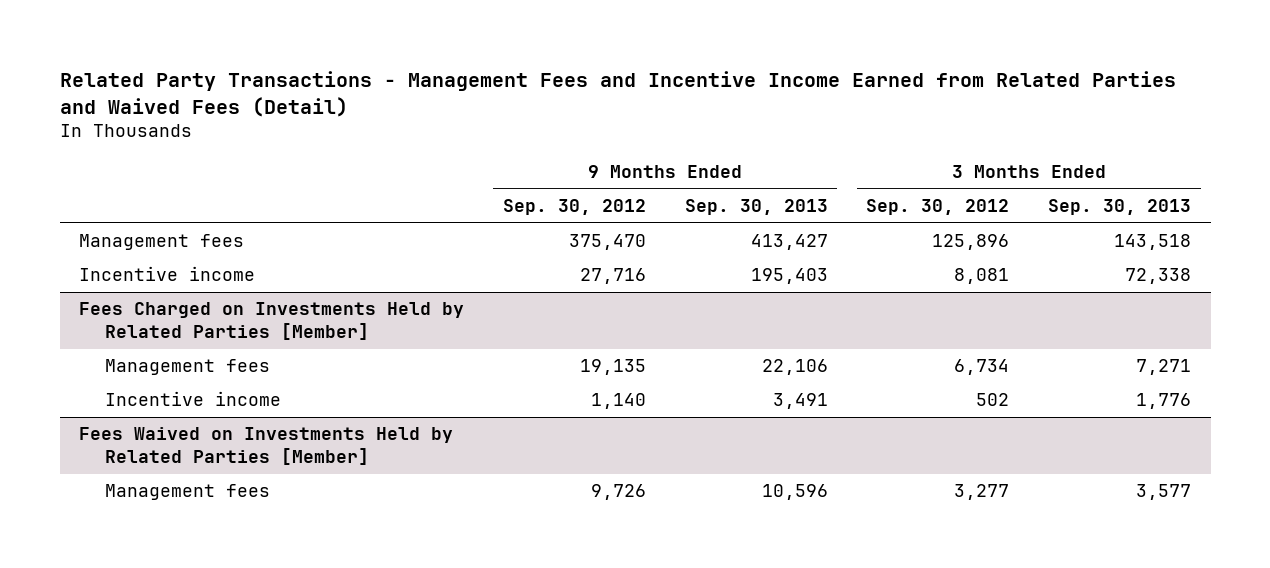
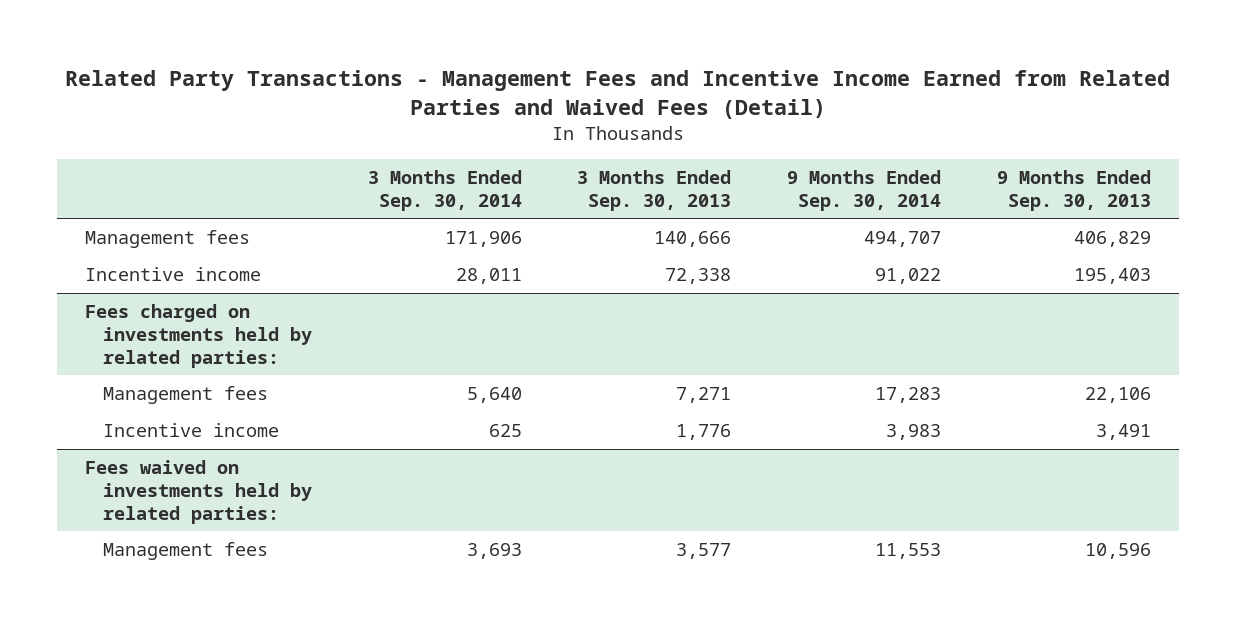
[502,199,646,216] Sep. 30, 2012 -> none
[866,199,1010,216] Sep. 30, 2012 -> none
none -> [367,170,522,211] 3 Months Ended Sep. 30, 2014
none -> [787,170,942,211] 9 Months Ended Sep. 30, 2014
[750,234,828,251] 413,427 -> [1073,231,1151,248] 406,829
[1114,234,1192,251] 143,518 -> [654,231,732,248] 140,666
[79,302,465,340] Fees Charged on Investments Held by Related Parties [Member] -> [84,304,312,368] Fees charged on investments held by related parties:
[79,427,454,465] Fees Waived on Investments Held by Related Parties [Member] -> [84,460,312,524] Fees waived on investments held by related parties:

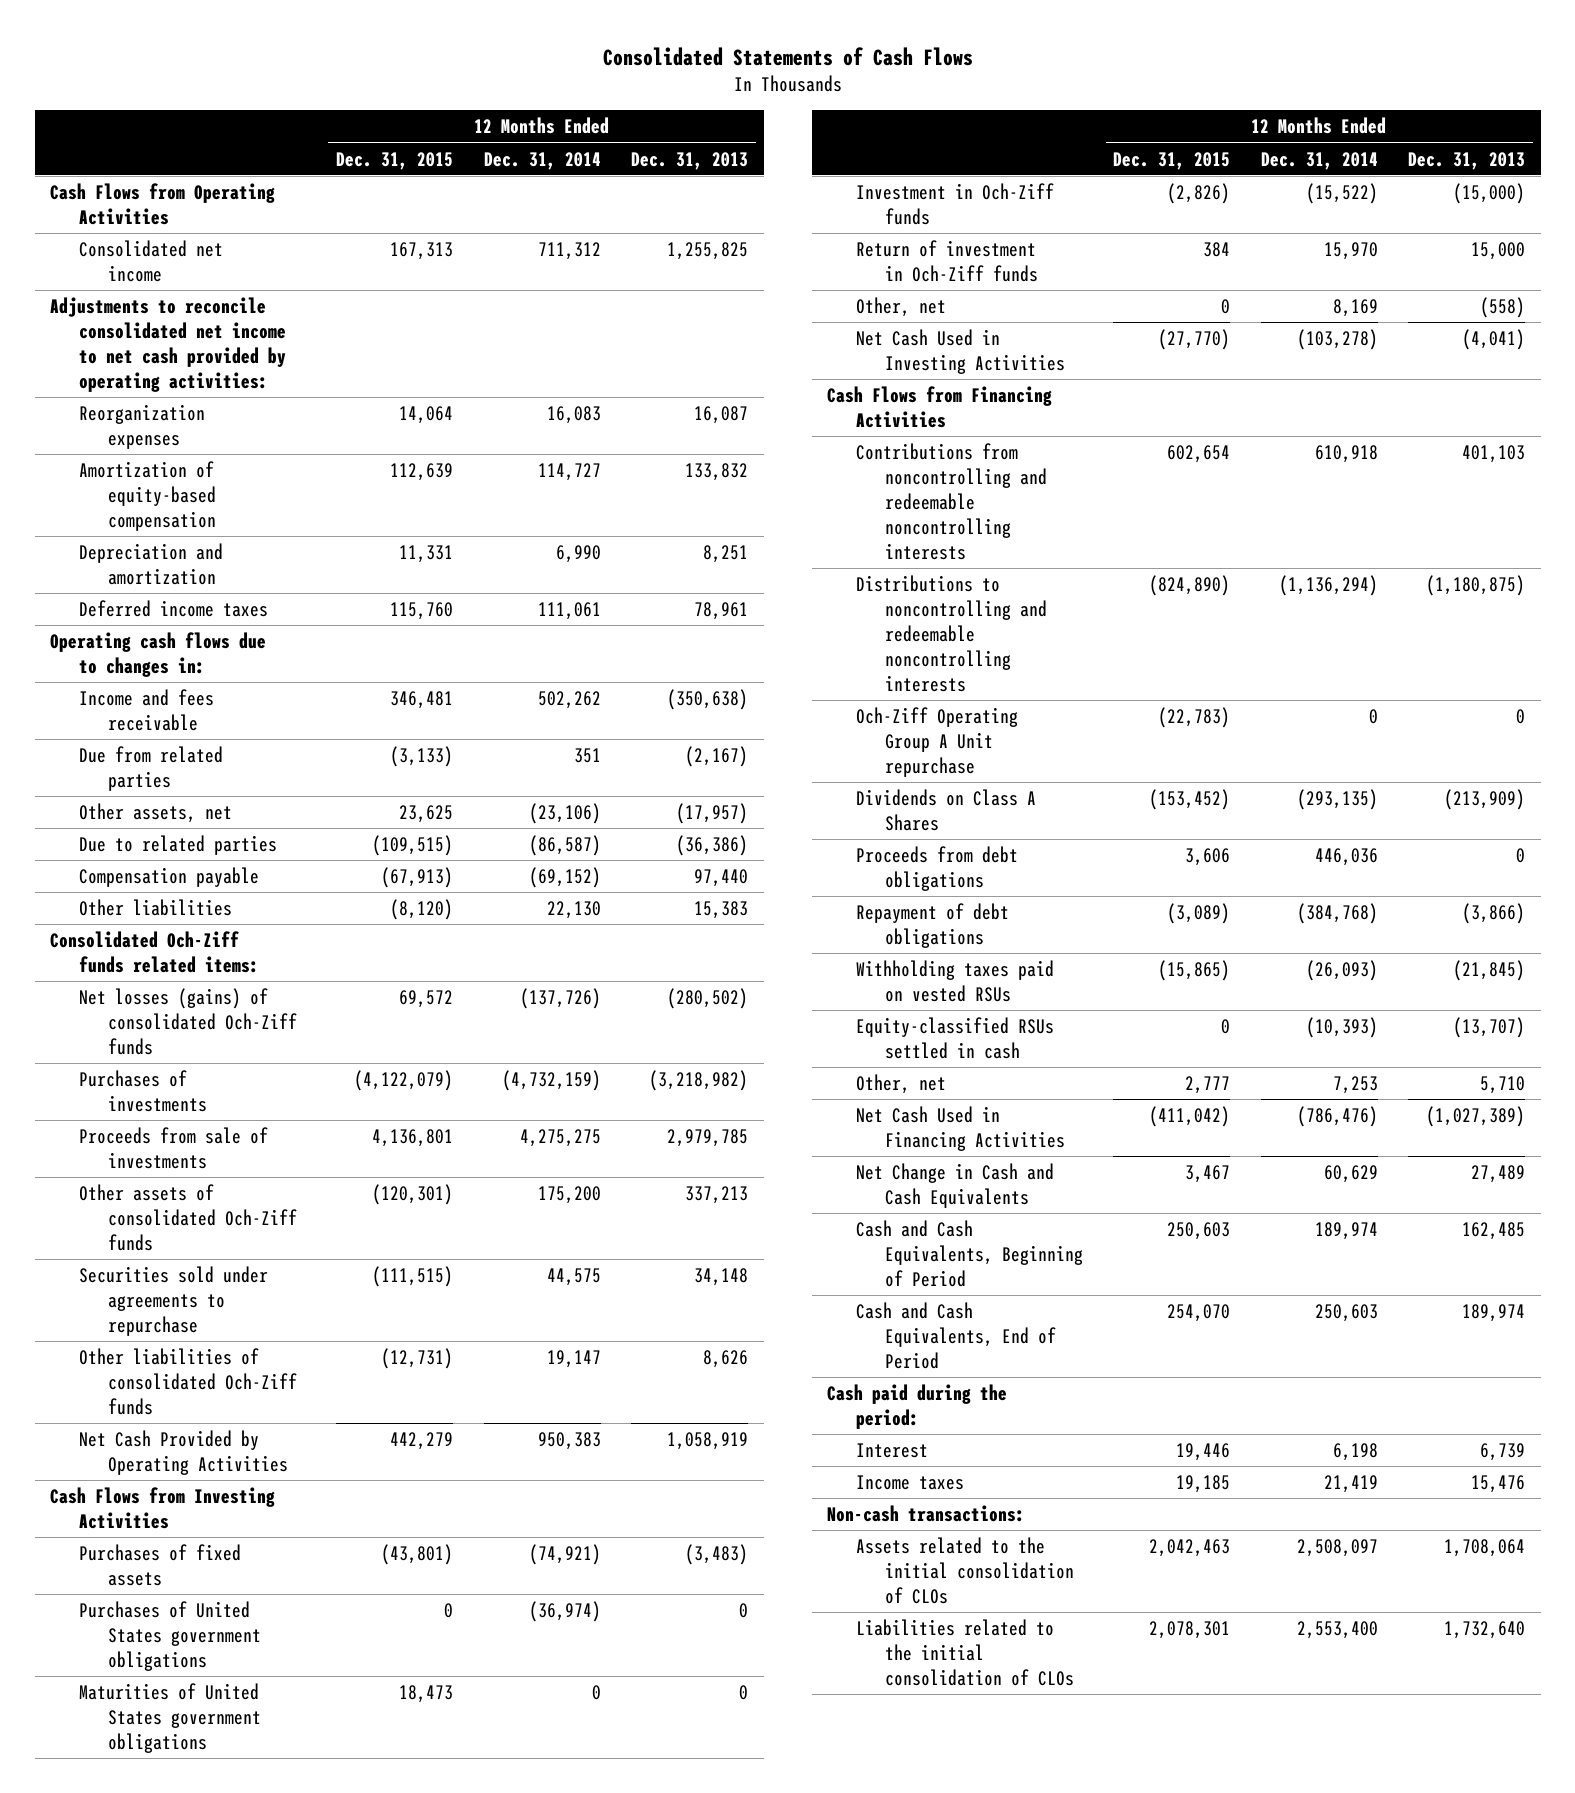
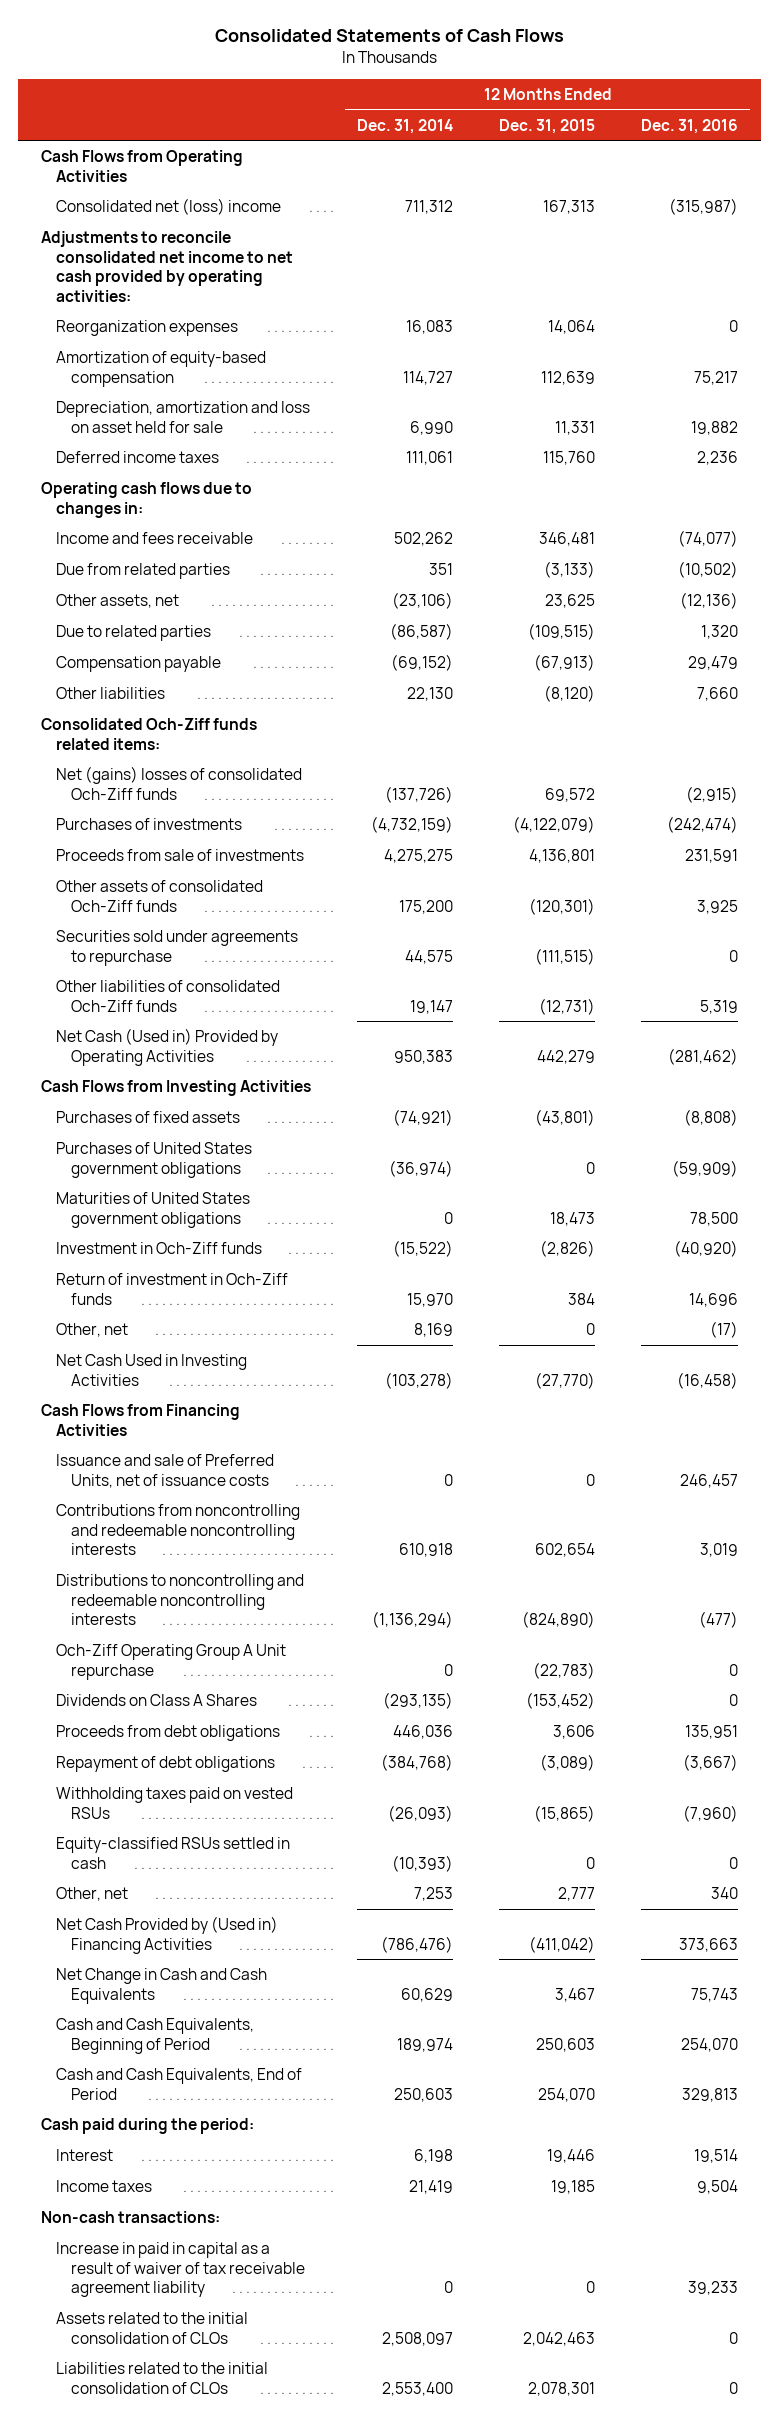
[631,151,749,170] Dec. 31, 2013 -> none
none -> [641,118,739,134] Dec. 31, 2016
[78,239,223,282] Consolidated net income -> [55,198,281,216] Consolidated net (loss) income
[78,542,223,585] Depreciation and amortization -> [55,401,310,433] Depreciation, amortization and loss on asset held for sale
[78,987,297,1055] Net losses (gains) of consolidated Och-Ziff funds -> [55,766,302,800] Net (gains) losses of consolidated Och-Ziff funds
[78,1429,288,1475] Net Cash Provided by Operating Activities -> [55,1028,278,1066] Net Cash (Used in) Provided by Operating Activities
none -> [55,1454,274,1488] Issuance and sale of Preferred Units, net of issuance costs
[855,1105,1065,1151] Net Cash Used in Financing Activities -> [55,1916,278,1954] Net Cash Provided by (Used in) Financing Activities
none -> [55,2242,305,2298] Increase in paid in capital as a result of waiver of tax receivable agreement liability

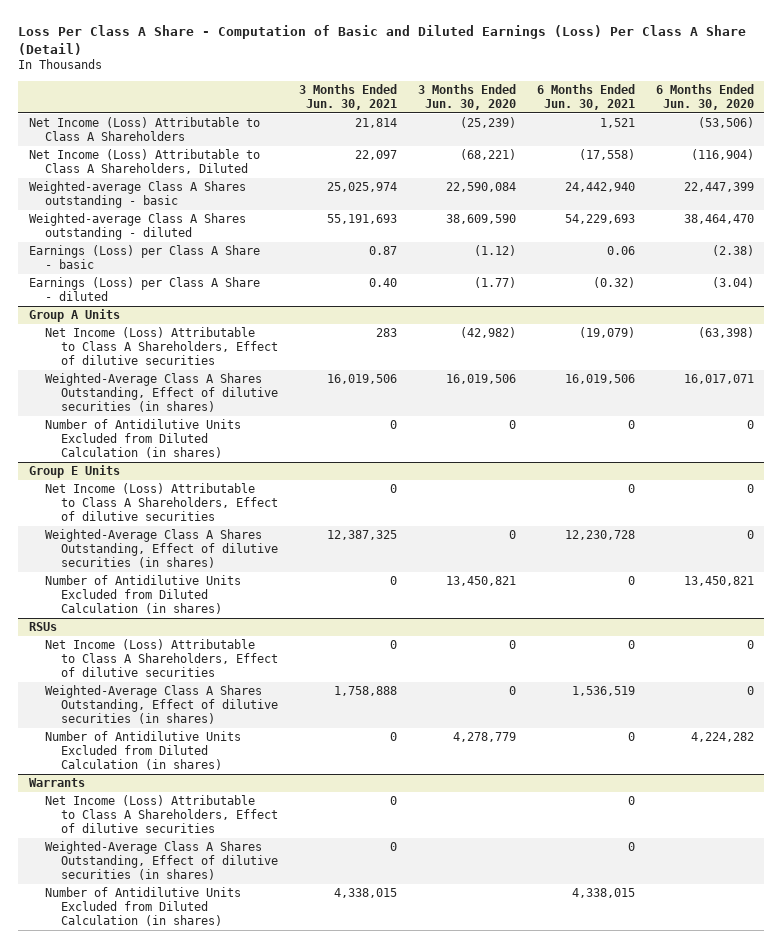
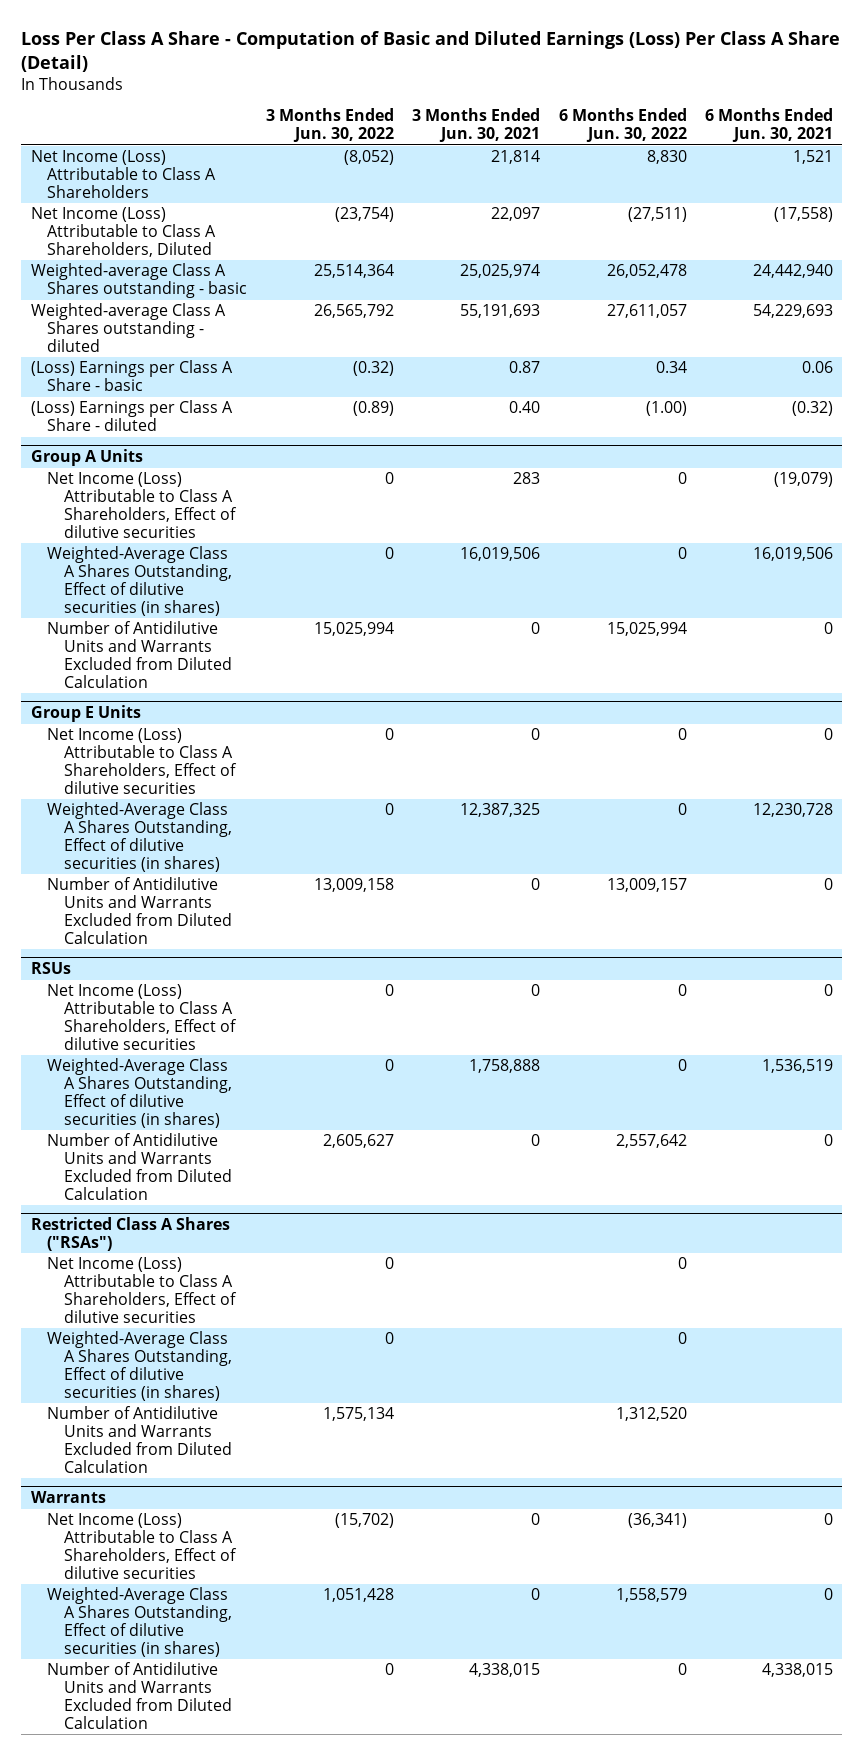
[418,83,517,111] 3 Months Ended Jun. 30, 2020 -> none
[655,83,754,111] 6 Months Ended Jun. 30, 2020 -> none
none -> [265,108,394,143] 3 Months Ended Jun. 30, 2022
none -> [558,108,687,143] 6 Months Ended Jun. 30, 2022
[28,245,260,270] Earnings (Loss) per Class A Share - basic -> [30,360,233,392] (Loss) Earnings per Class A Share - basic
[28,277,260,302] Earnings (Loss) per Class A Share - diluted -> [30,400,233,432] (Loss) Earnings per Class A Share - diluted
[44,419,241,459] Number of Antidilutive Units Excluded from Diluted Calculation (in shares) -> [47,621,233,688] Number of Antidilutive Units and Warrants Excluded from Diluted Calculation
[44,575,241,615] Number of Antidilutive Units Excluded from Diluted Calculation (in shares) -> [47,877,233,944] Number of Antidilutive Units and Warrants Excluded from Diluted Calculation
[44,731,241,771] Number of Antidilutive Units Excluded from Diluted Calculation (in shares) -> [47,1133,233,1200] Number of Antidilutive Units and Warrants Excluded from Diluted Calculation
none -> [30,1217,230,1251] Restricted Class A Shares ("RSAs")
none -> [47,1257,238,1323] Net Income (Loss) Attributable to Class A Shareholders, Effect of dilutive securities
none -> [47,1331,233,1401] Weighted-Average Class A Shares Outstanding, Effect of dilutive securities (in shares)
none -> [47,1406,233,1473] Number of Antidilutive Units and Warrants Excluded from Diluted Calculation
[44,887,241,927] Number of Antidilutive Units Excluded from Diluted Calculation (in shares) -> [47,1662,233,1729] Number of Antidilutive Units and Warrants Excluded from Diluted Calculation

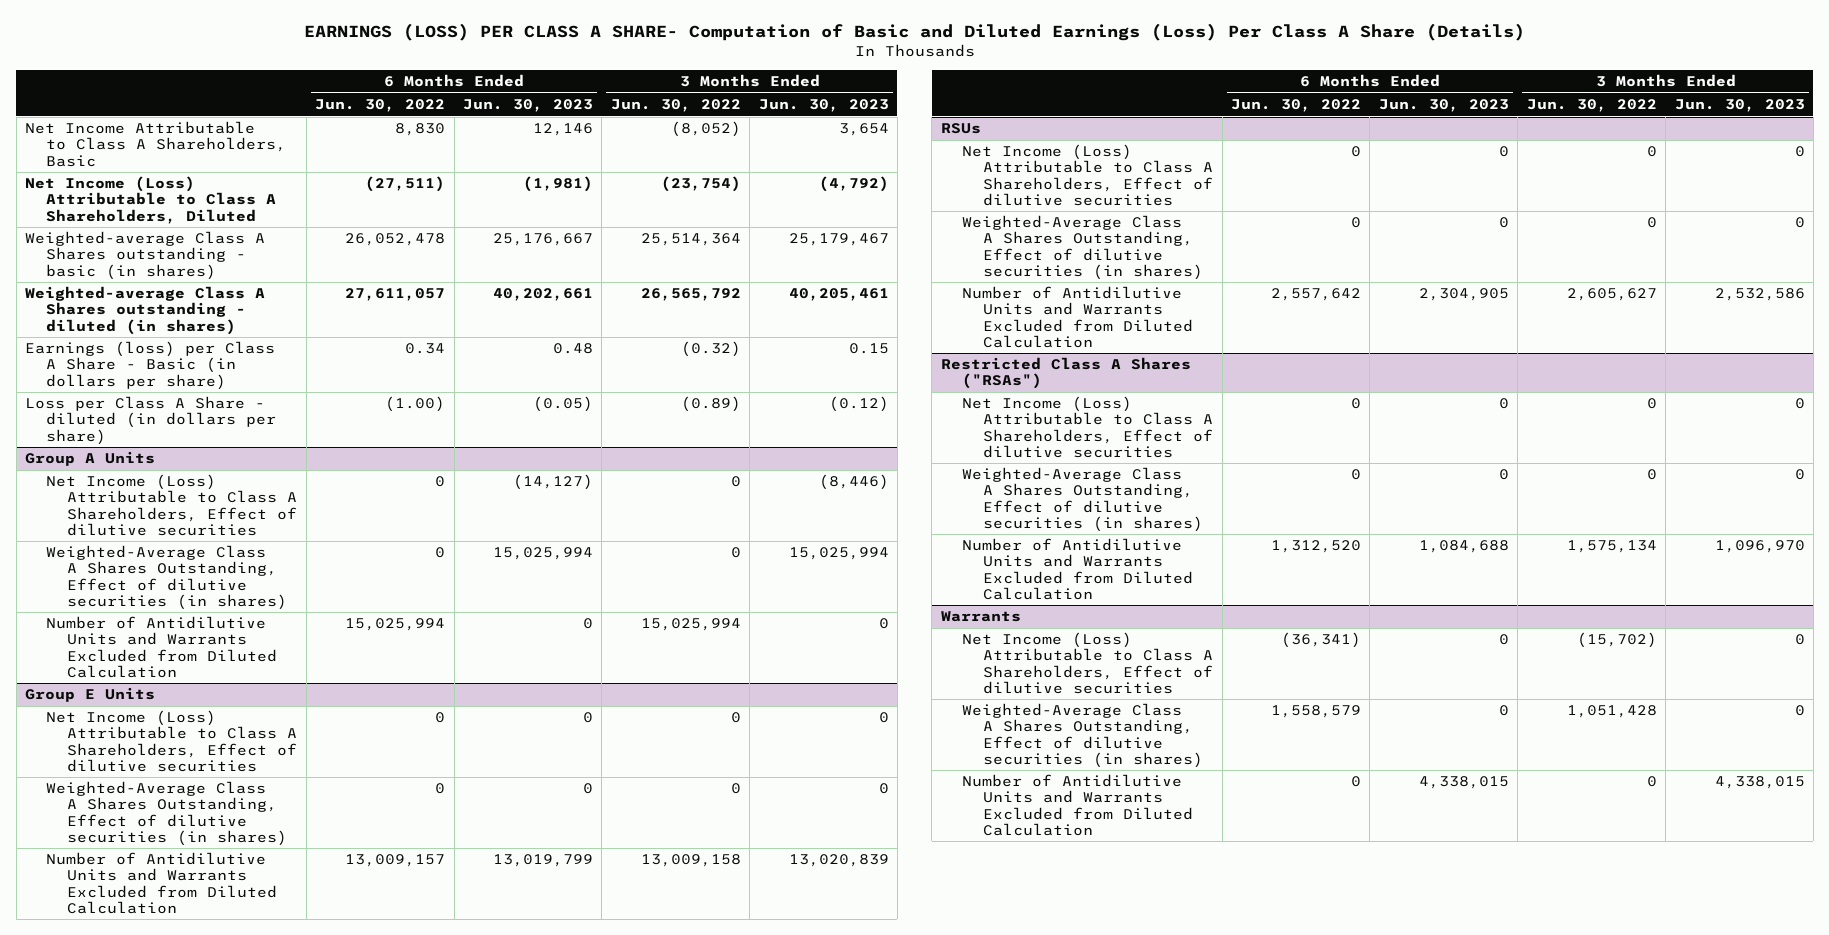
[21,31,841,73] Loss Per Class A Share - Computation of Basic and Diluted Earnings (Loss) Per Class A Share (Detail) -> [303,23,1525,42] EARNINGS (LOSS) PER CLASS A SHARE- Computation of Basic and Diluted Earnings (Loss) Per Class A Share (Details)
[412,108,541,143] 3 Months Ended Jun. 30, 2021 -> none
[705,108,834,143] 6 Months Ended Jun. 30, 2021 -> none
none -> [462,99,593,113] Jun. 30, 2023
none -> [758,99,889,113] Jun. 30, 2023
[30,150,217,198] Net Income (Loss) Attributable to Class A Shareholders -> [24,121,287,167] Net Income Attributable to Class A Shareholders, Basic
[30,263,248,299] Weighted-average Class A Shares outstanding - basic -> [24,231,265,280] Weighted-average Class A Shares outstanding - basic (in shares)
[30,303,226,352] Weighted-average Class A Shares outstanding - diluted -> [24,286,265,335] Weighted-average Class A Shares outstanding - diluted (in shares)
[30,360,233,392] (Loss) Earnings per Class A Share - basic -> [24,341,275,390] Earnings (loss) per Class A Share - Basic (in dollars per share)
[30,400,233,432] (Loss) Earnings per Class A Share - diluted -> [24,396,277,445] Loss per Class A Share - diluted (in dollars per share)

